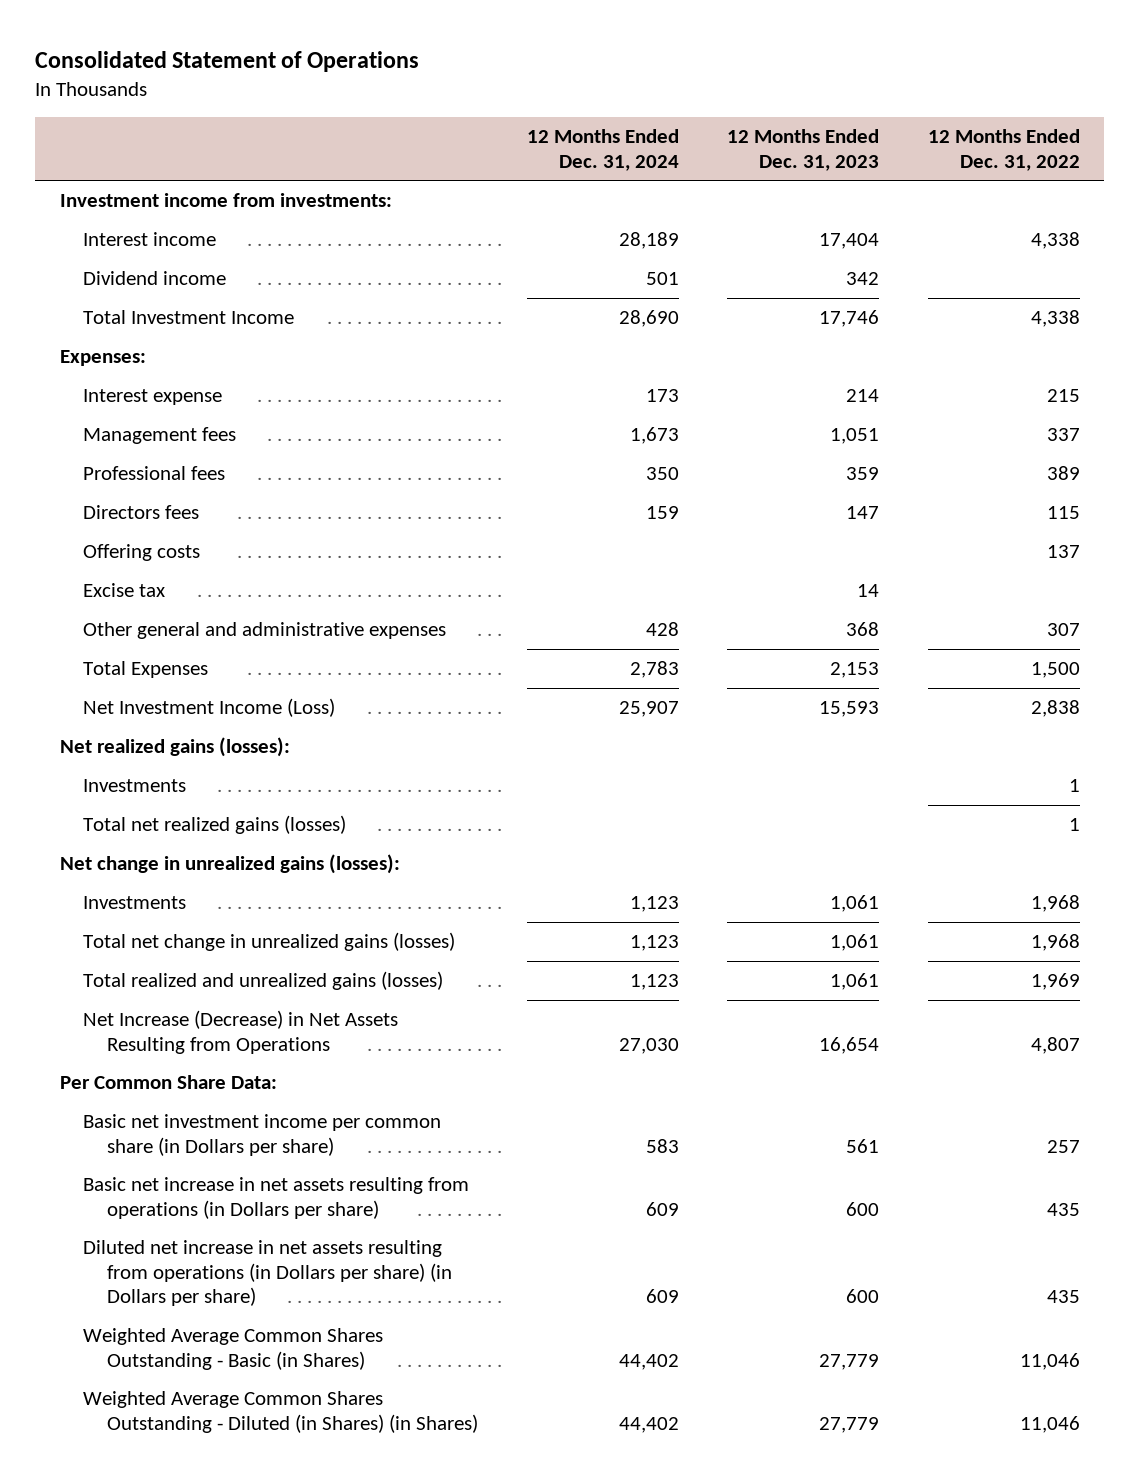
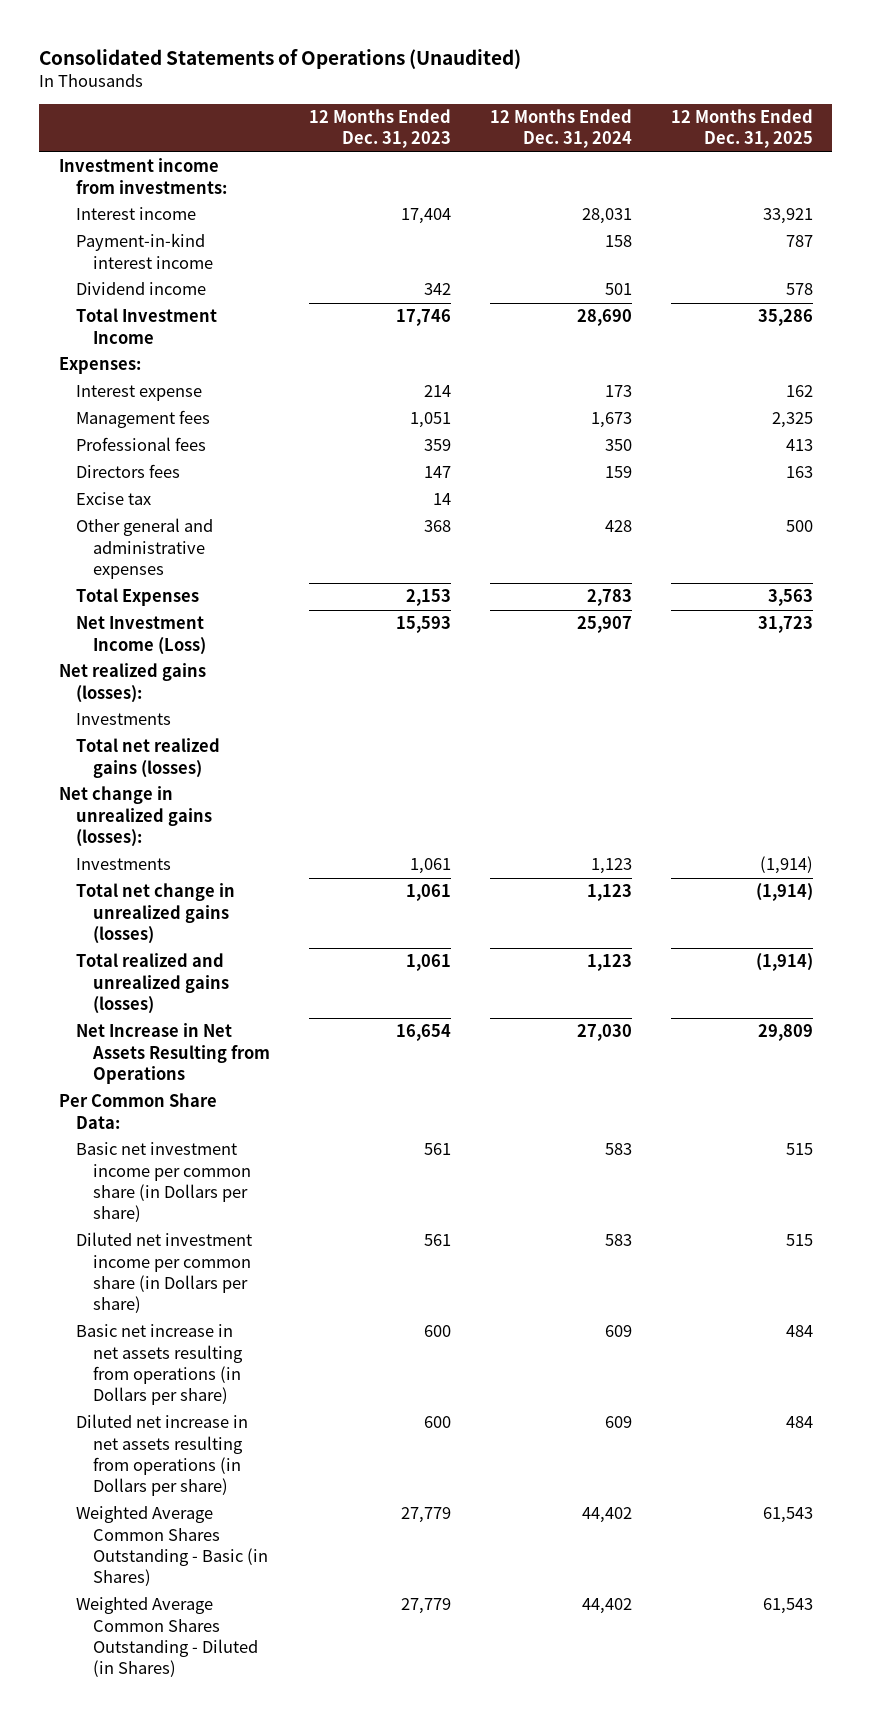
[35,50,420,72] Consolidated Statement of Operations -> [39,48,522,69] Consolidated Statements of Operations (Unaudited)
[928,129,1081,171] 12 Months Ended Dec. 31, 2022 -> none
none -> [670,109,813,149] 12 Months Ended Dec. 31, 2025
[618,232,679,250] 28,189 -> [581,208,632,225] 28,031
none -> [76,233,214,269] Payment-in-kind interest income
[83,544,201,562] Offering costs -> none
[83,1010,399,1054] Net Increase (Decrease) in Net Assets Resulting from Operations -> [76,1023,271,1085] Net Increase in Net Assets Resulting from Operations
none -> [76,1232,253,1314] Diluted net investment income per common share (in Dollars per share)
[83,1240,453,1307] Diluted net increase in net assets resulting from operations (in Dollars per share) (in Dollars per share) -> [76,1414,249,1497] Diluted net increase in net assets resulting from operations (in Dollars per share)
[83,1391,479,1433] Weighted Average Common Shares Outstanding - Diluted (in Shares) (in Shares) -> [76,1597,259,1678] Weighted Average Common Shares Outstanding - Diluted (in Shares)

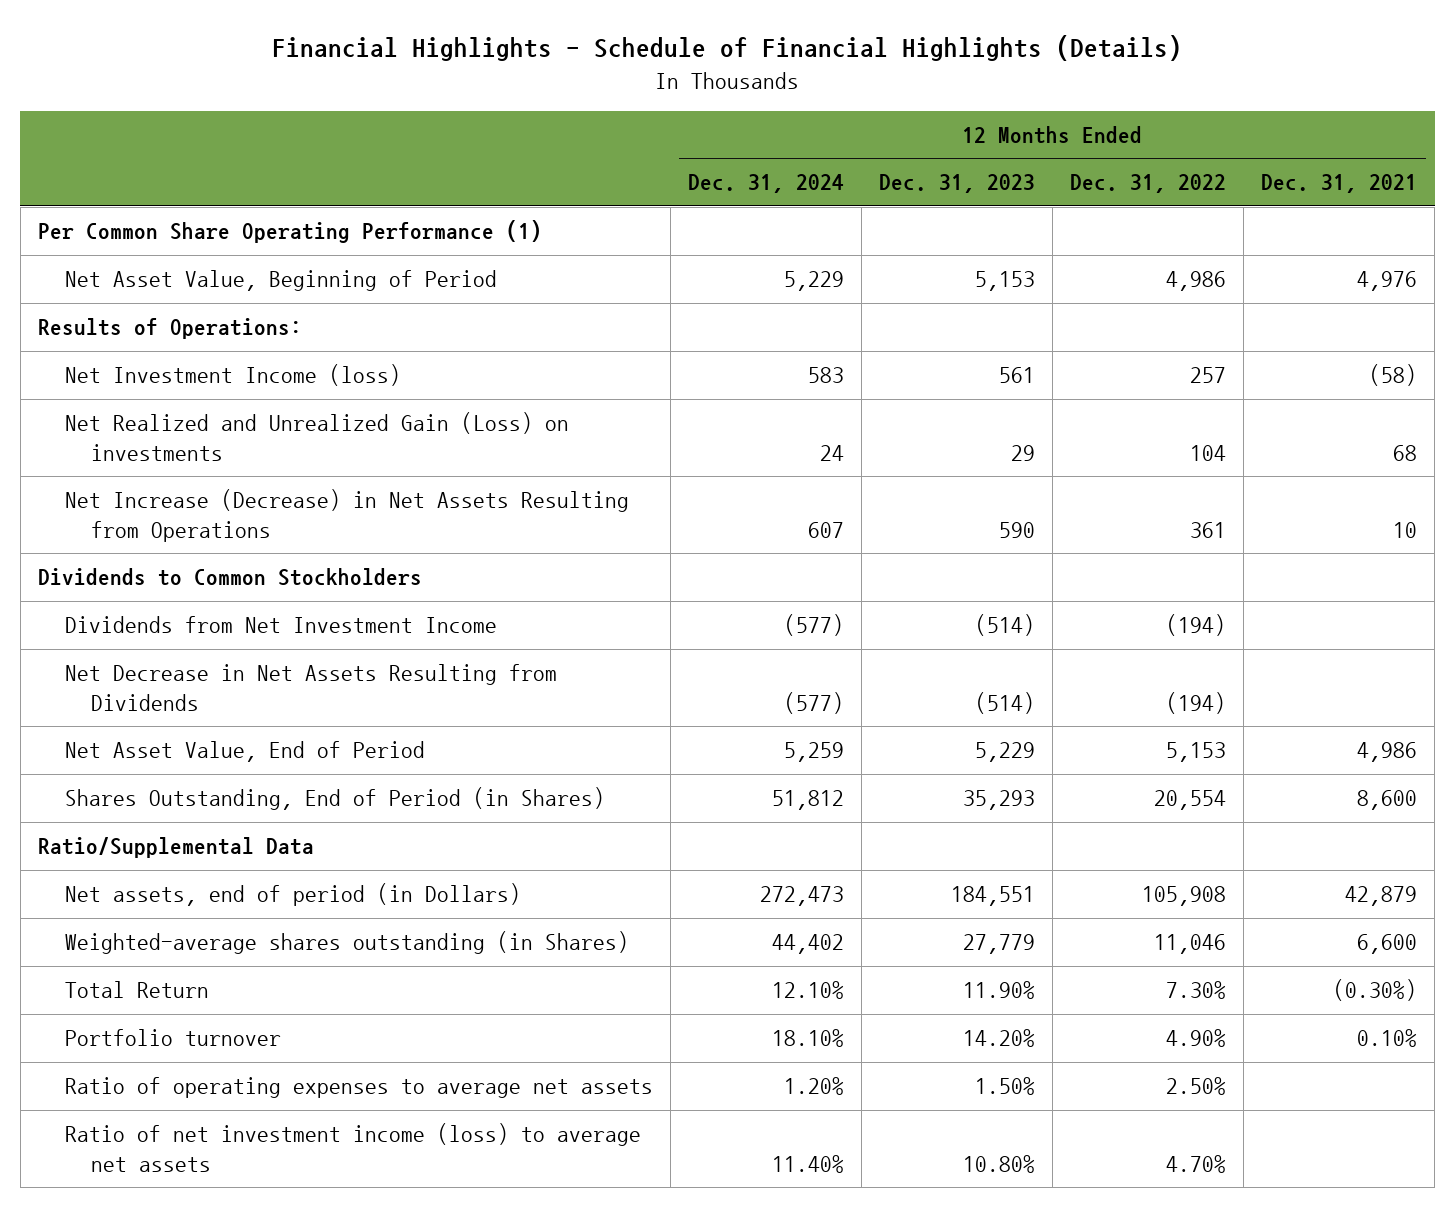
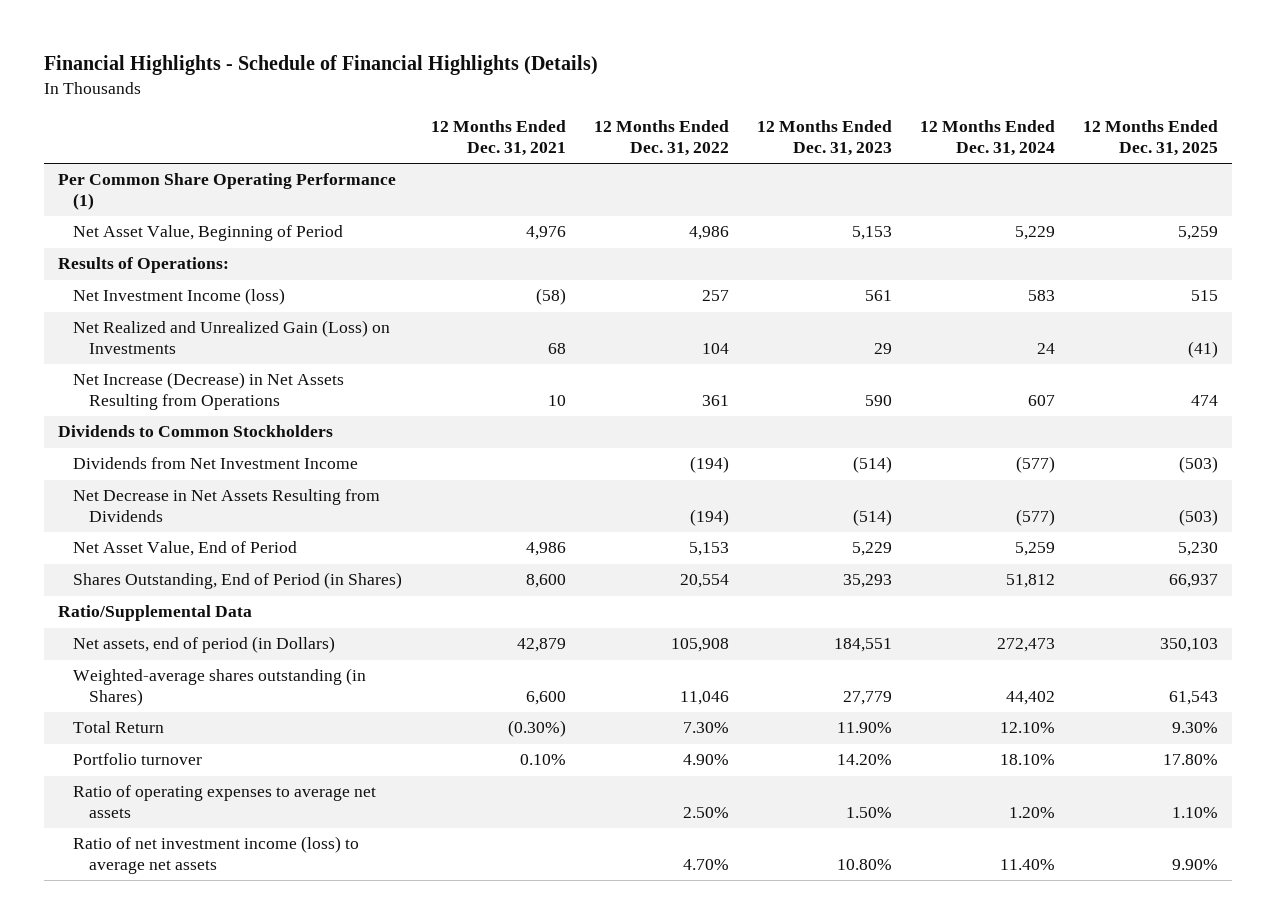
none -> [1082,120,1218,156] 12 Months Ended Dec. 31, 2025
[64,412,569,461] Net Realized and Unrealized Gain (Loss) on investments -> [73,320,391,354] Net Realized and Unrealized Gain (Loss) on Investments

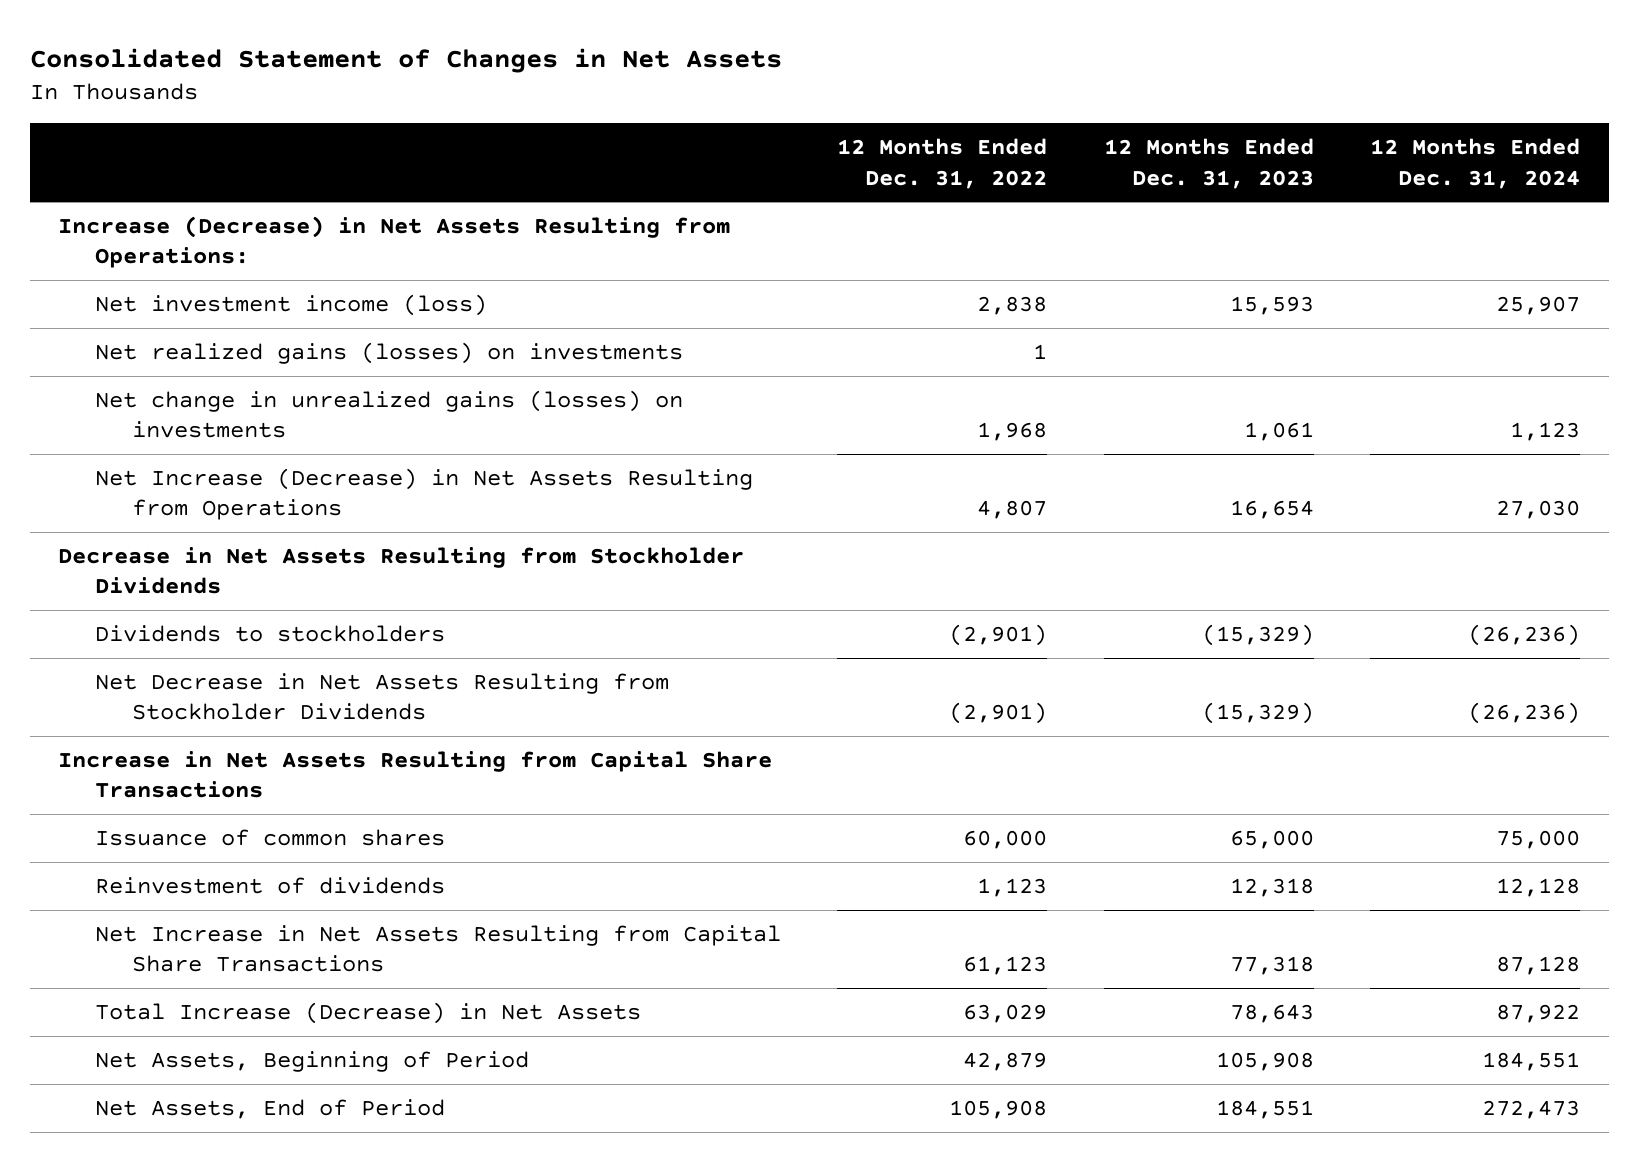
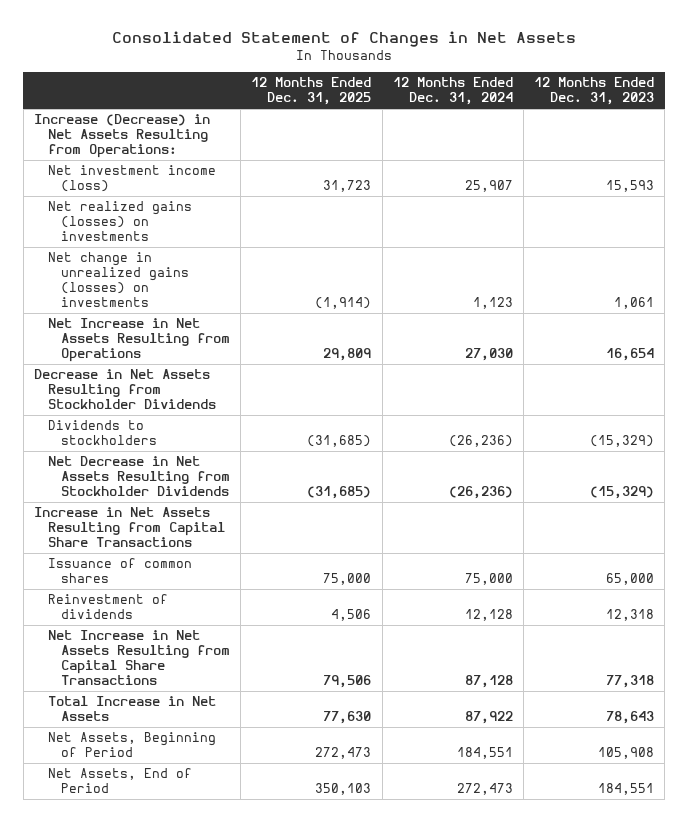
[837,138,1048,189] 12 Months Ended Dec. 31, 2022 -> none
none -> [251,77,372,106] 12 Months Ended Dec. 31, 2025
[95,468,754,521] Net Increase (Decrease) in Net Assets Resulting from Operations -> [47,318,230,363] Net Increase in Net Assets Resulting from Operations
[95,1002,642,1025] Total Increase (Decrease) in Net Assets -> [47,696,216,722] Total Increase in Net Assets

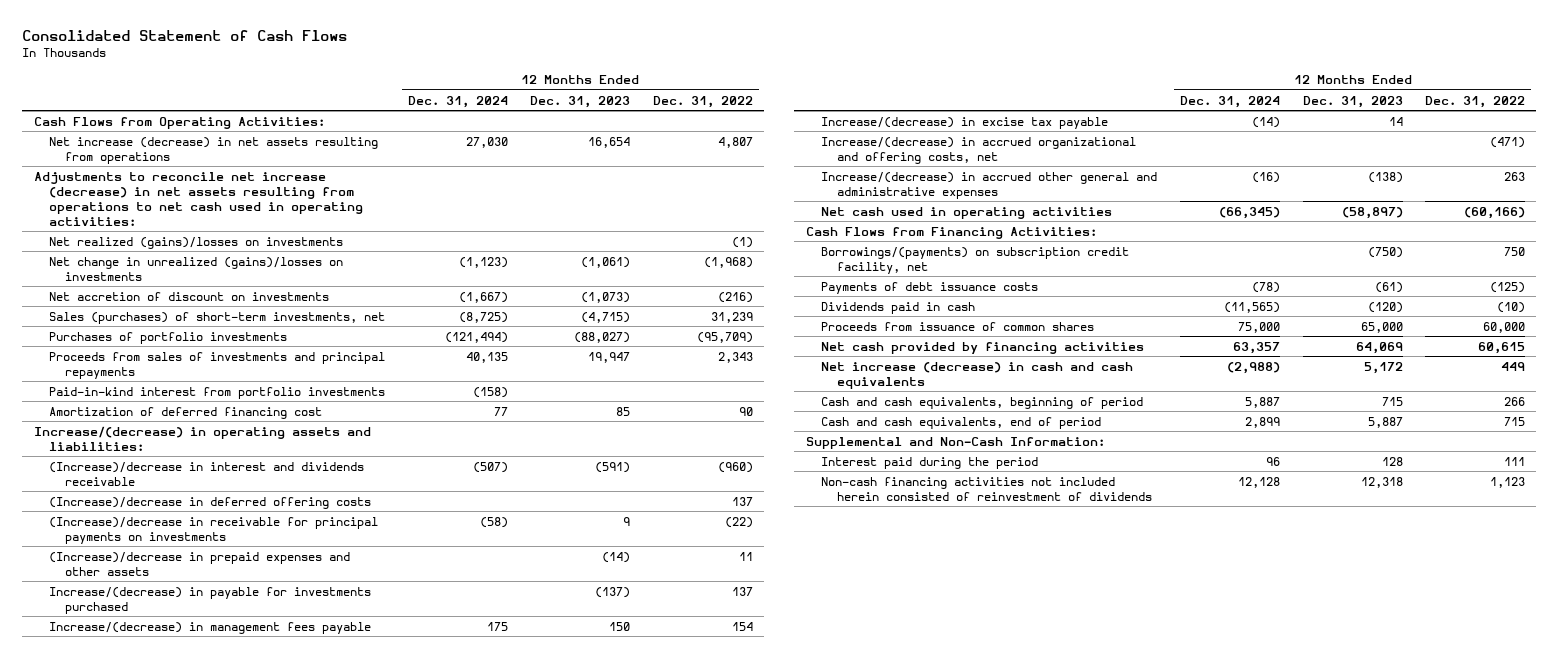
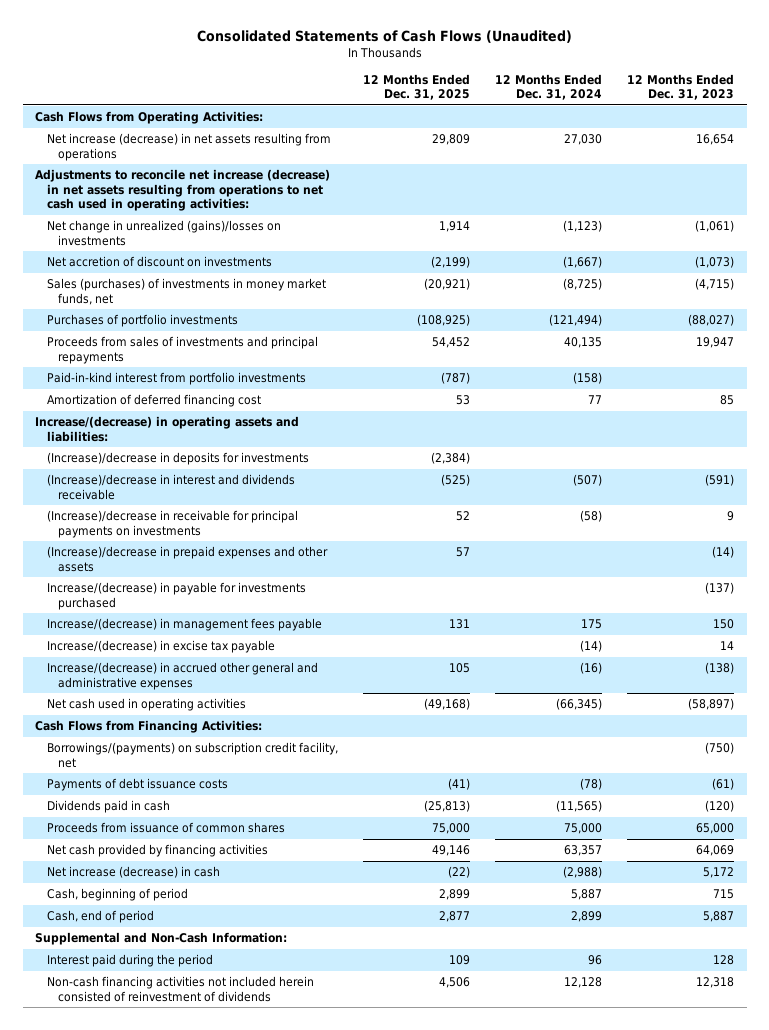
[22,30,348,42] Consolidated Statement of Cash Flows -> [196,29,572,43] Consolidated Statements of Cash Flows (Unaudited)
[652,95,753,108] Dec. 31, 2022 -> none
none -> [362,73,470,101] 12 Months Ended Dec. 31, 2025
[49,236,344,249] Net realized (gains)/losses on investments -> none
[49,311,386,324] Sales (purchases) of short-term investments, net -> [46,278,326,305] Sales (purchases) of investments in money market funds, net
none -> [46,452,309,466] (Increase)/decrease in deposits for investments
[49,496,372,509] (Increase)/decrease in deferred offering costs -> none
[821,136,1137,164] Increase/(decrease) in accrued organizational and offering costs, net -> none
[821,361,1134,389] Net increase (decrease) in cash and cash equivalents -> [46,866,220,879] Net increase (decrease) in cash
[821,396,1144,409] Cash and cash equivalents, beginning of period -> [46,888,188,902] Cash, beginning of period
[821,416,1102,429] Cash and cash equivalents, end of period -> [46,910,154,924] Cash, end of period

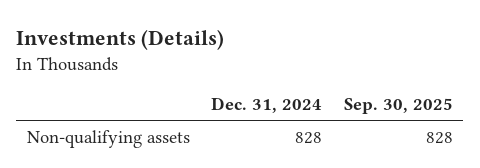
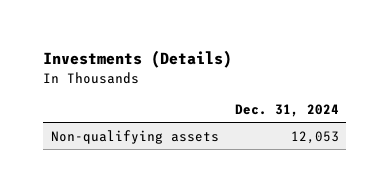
[343,98,453,115] Sep. 30, 2025 -> none
[295,131,323,144] 828 -> [290,130,339,144] 12,053

